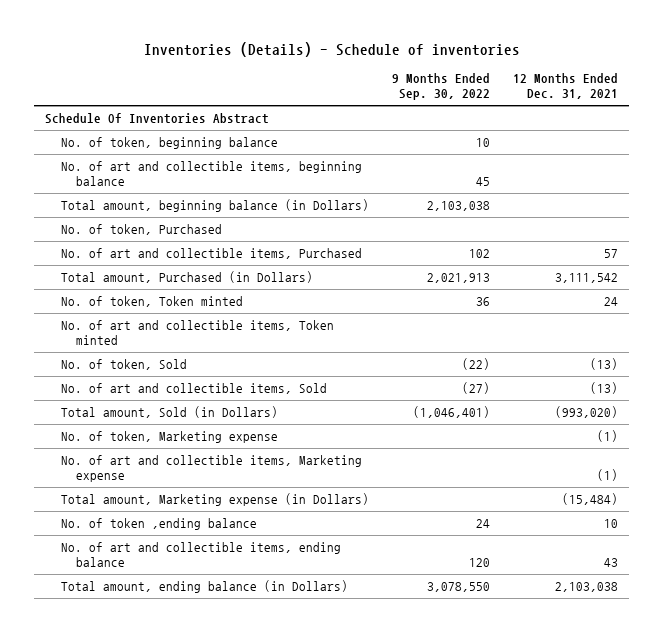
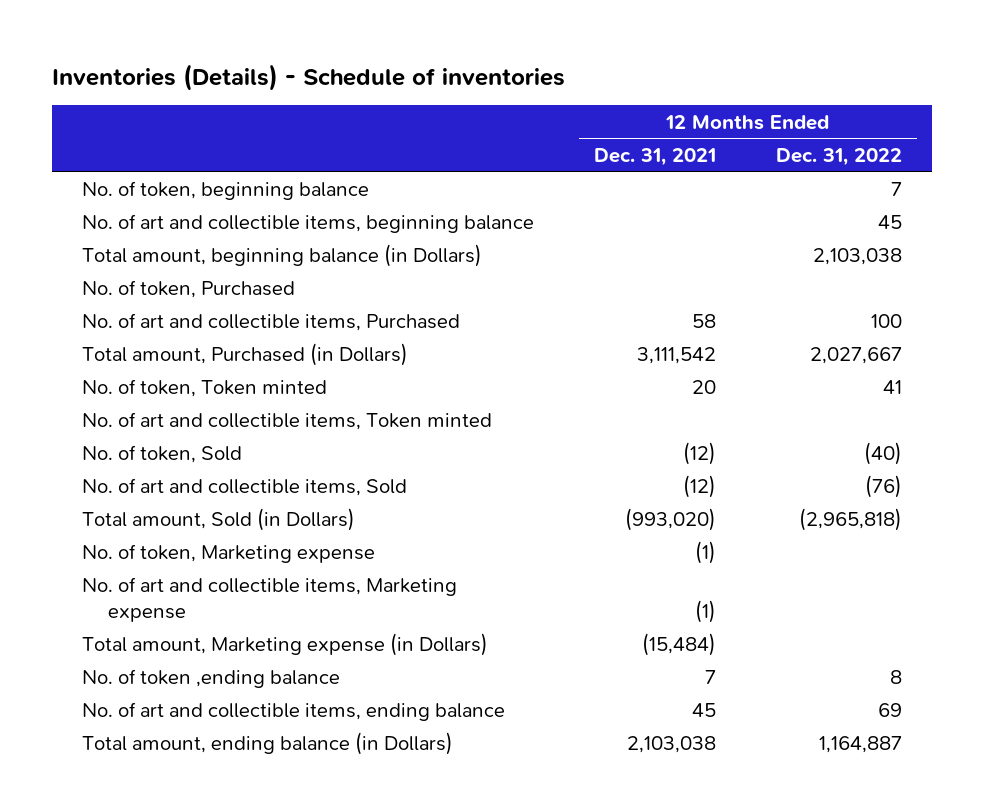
[391,73,490,101] 9 Months Ended Sep. 30, 2022 -> none
none -> [776,147,903,166] Dec. 31, 2022
[45,113,270,125] Schedule Of Inventories Abstract -> none
[603,249,618,259] 57 -> [692,313,717,328] 58
[603,297,618,307] 24 -> [692,379,717,394] 20
[589,358,618,371] (13) -> [683,441,717,465] (12)
[589,382,618,395] (13) -> [683,474,717,498] (12)
[603,519,618,529] 10 -> [705,669,717,684] 7
[603,558,618,568] 43 -> [692,702,717,717] 45

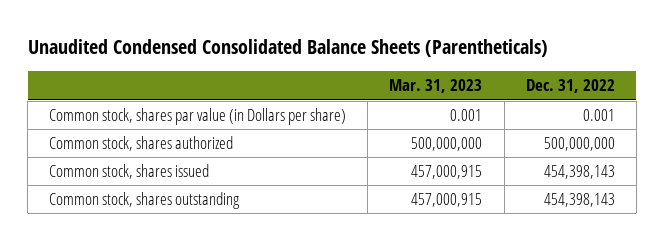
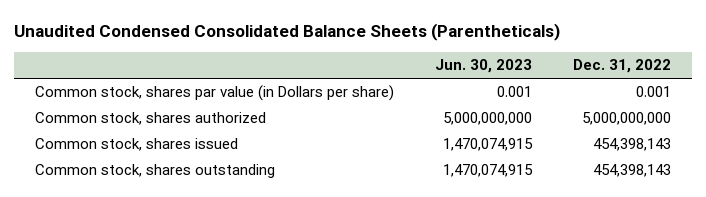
[389,79,483,94] Mar. 31, 2023 -> none
none -> [434,59,532,74] Jun. 30, 2023
[543,137,615,152] 500,000,000 -> [582,112,672,126] 5,000,000,000

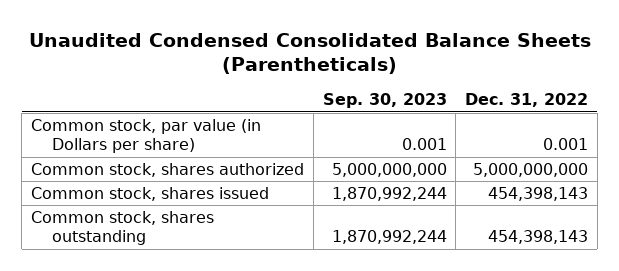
[434,59,532,74] Jun. 30, 2023 -> none
none -> [322,93,447,109] Sep. 30, 2023
[34,85,394,102] Common stock, shares par value (in Dollars per share) -> [31,119,262,154] Common stock, par value (in Dollars per share)

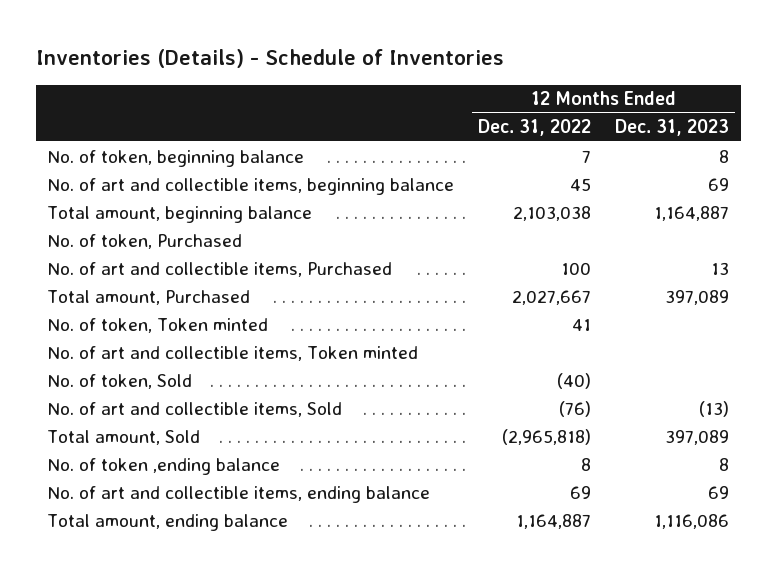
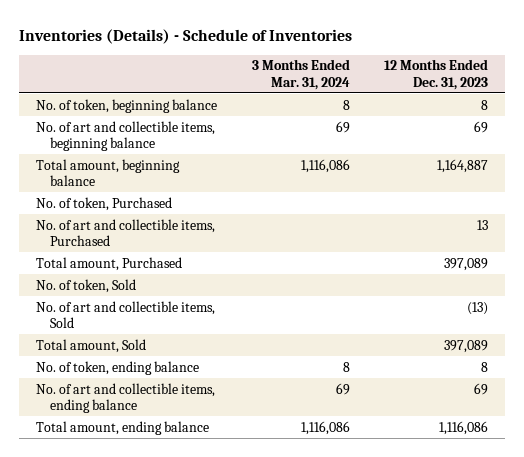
[478,119,592,137] Dec. 31, 2022 -> none
none -> [251,59,350,90] 3 Months Ended Mar. 31, 2024
[47,317,269,333] No. of token, Token minted -> none
[47,345,419,361] No. of art and collectible items, Token minted -> none
[47,457,281,475] No. of token ,ending balance -> [36,360,200,375] No. of token, ending balance

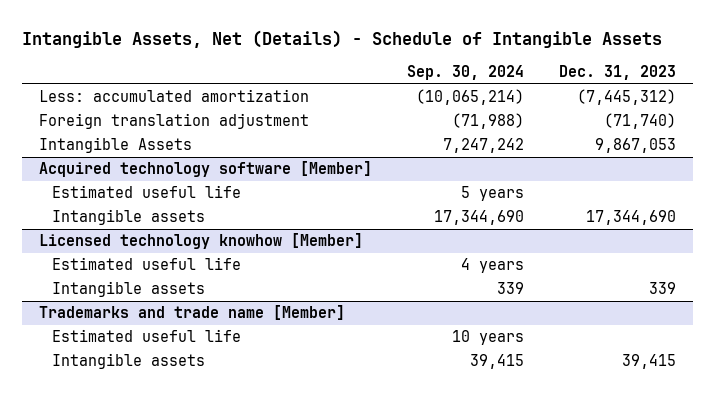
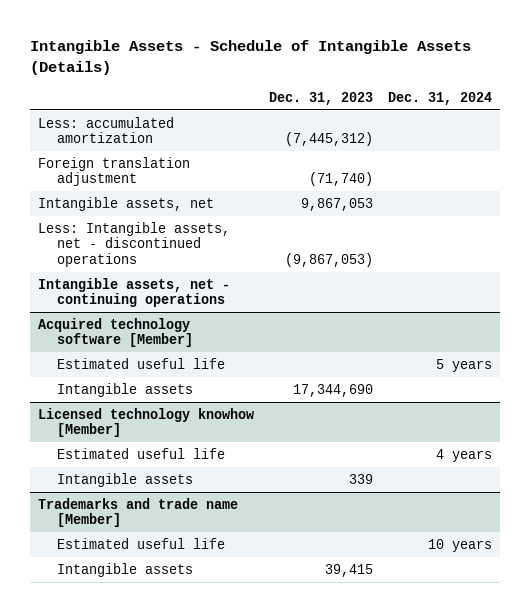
[21,30,662,49] Intangible Assets, Net (Details) - Schedule of Intangible Assets -> [30,40,472,75] Intangible Assets - Schedule of Intangible Assets (Details)
[406,65,524,81] Sep. 30, 2024 -> none
none -> [388,92,493,106] Dec. 31, 2024
[39,137,193,154] Intangible Assets -> [37,196,214,211] Intangible assets, net
none -> [37,221,230,268] Less: Intangible assets, net - discontinued operations
none -> [37,277,230,308] Intangible assets, net - continuing operations

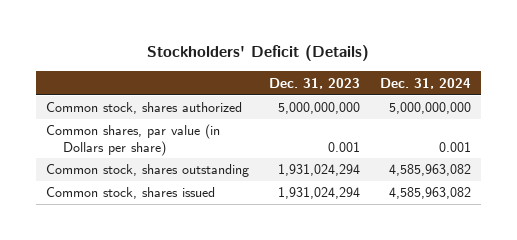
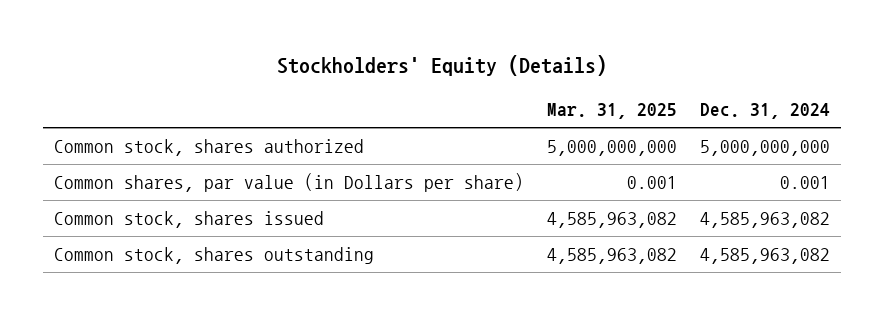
[147,45,370,62] Stockholders' Deficit (Details) -> [276,55,607,77] Stockholders' Equity (Details)
[268,77,360,89] Dec. 31, 2023 -> none
none -> [546,103,677,120] Mar. 31, 2025
[45,164,249,178] Common stock, shares outstanding -> [54,246,375,264] Common stock, shares outstanding

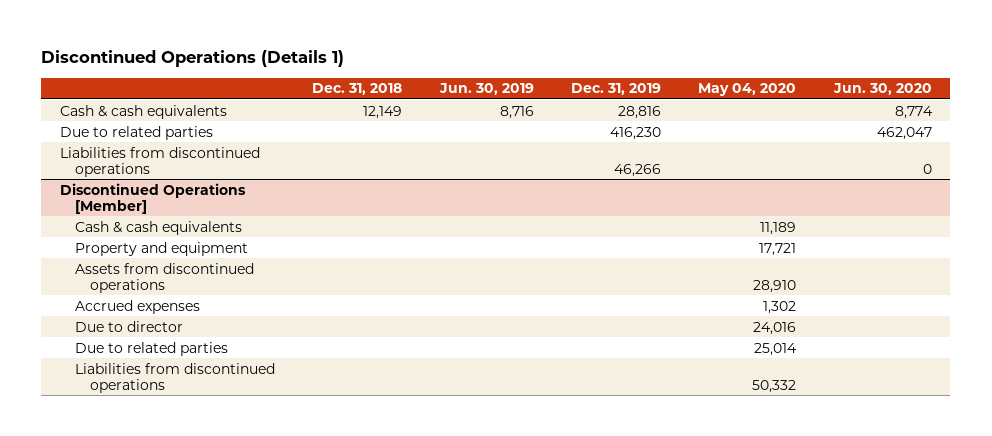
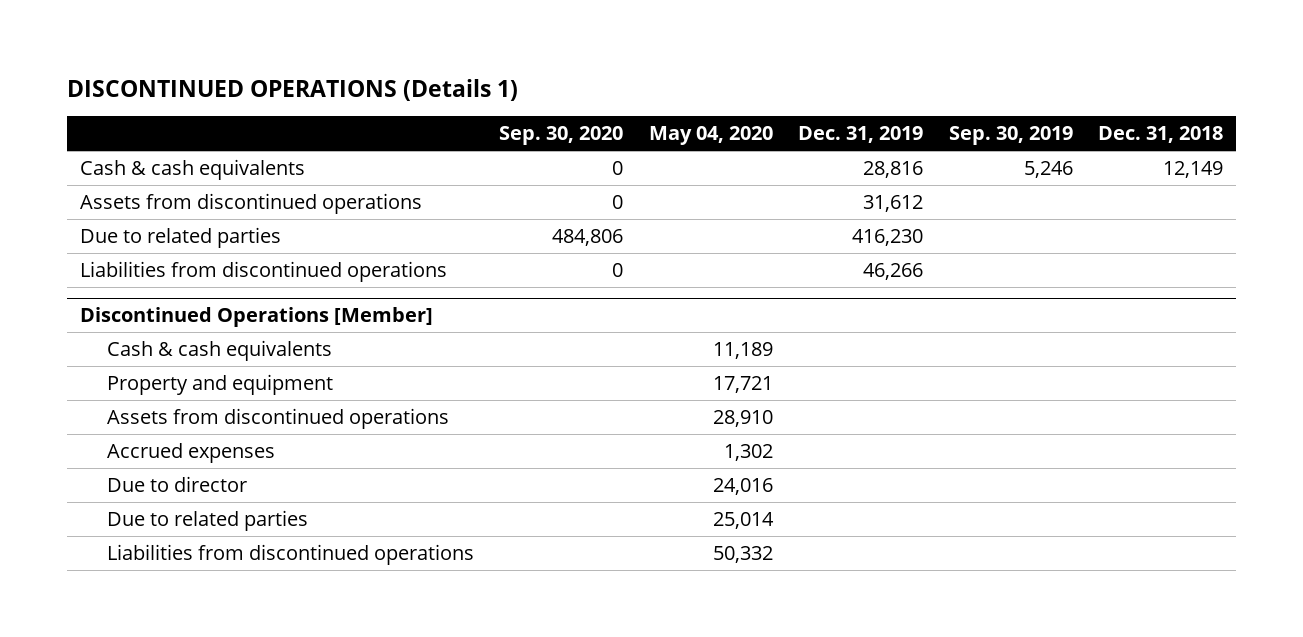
[41,50,345,68] Discontinued Operations (Details 1) -> [66,78,518,101] DISCONTINUED OPERATIONS (Details 1)
[438,83,534,96] Jun. 30, 2019 -> none
[832,83,932,96] Jun. 30, 2020 -> none
none -> [499,126,624,146] Sep. 30, 2020
none -> [948,126,1073,146] Sep. 30, 2019
none -> [79,192,422,214] Assets from discontinued operations

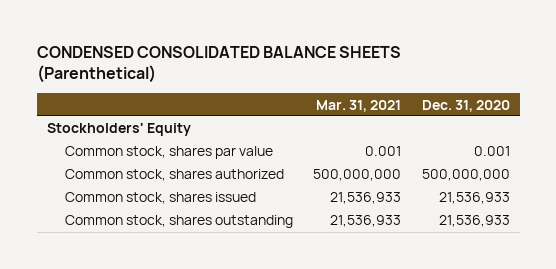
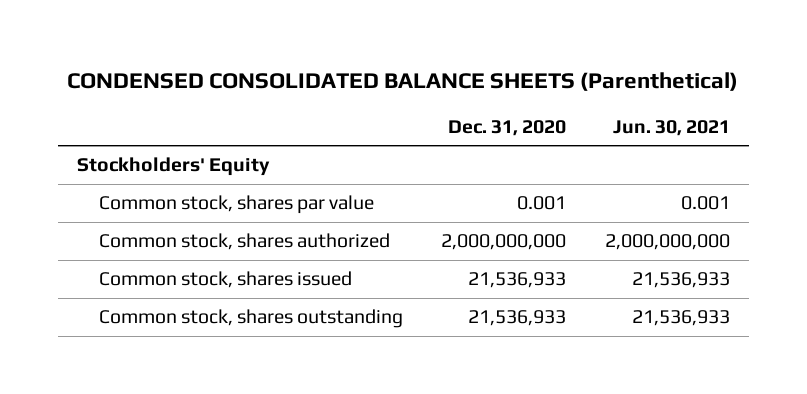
[316,99,402,112] Mar. 31, 2021 -> none
none -> [612,119,730,136] Jun. 30, 2021
[421,169,510,182] 500,000,000 -> [441,234,567,251] 2,000,000,000

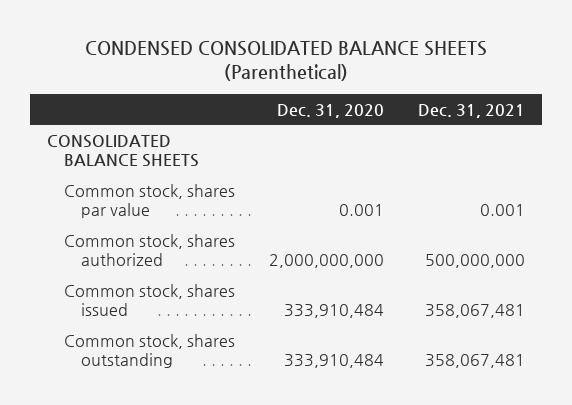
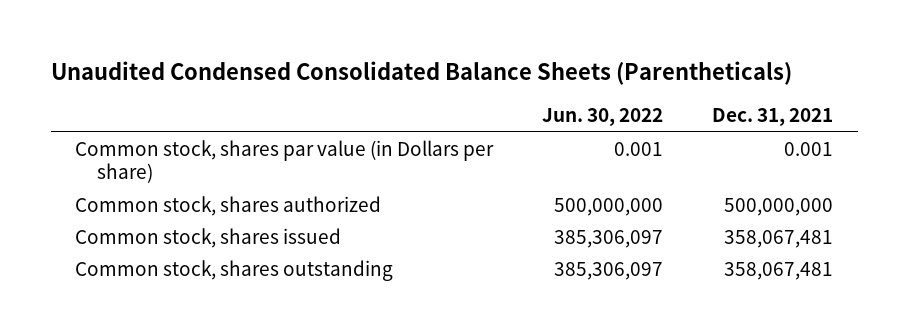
[85,41,488,82] CONDENSED CONSOLIDATED BALANCE SHEETS (Parenthetical) -> [50,61,792,86] Unaudited Condensed Consolidated Balance Sheets (Parentheticals)
[277,103,385,118] Dec. 31, 2020 -> none
none -> [542,108,664,127] Jun. 30, 2022
[46,134,199,167] CONSOLIDATED BALANCE SHEETS -> none
[63,183,235,218] Common stock, shares par value -> [75,140,495,184] Common stock, shares par value (in Dollars per share)

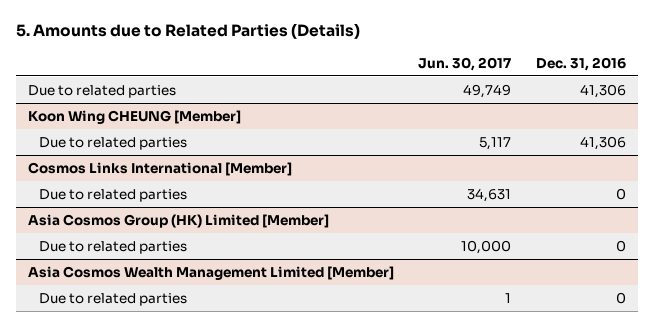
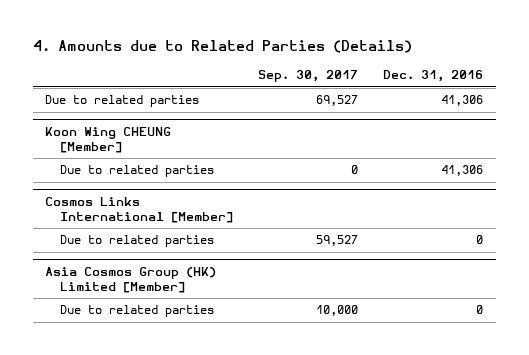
[15,23,360,40] 5. Amounts due to Related Parties (Details) -> [32,39,412,53] 4. Amounts due to Related Parties (Details)
[418,56,512,71] Jun. 30, 2017 -> none
none -> [258,70,359,83] Sep. 30, 2017
[27,265,394,280] Asia Cosmos Wealth Management Limited [Member] -> none
[39,292,188,306] Due to related parties -> none

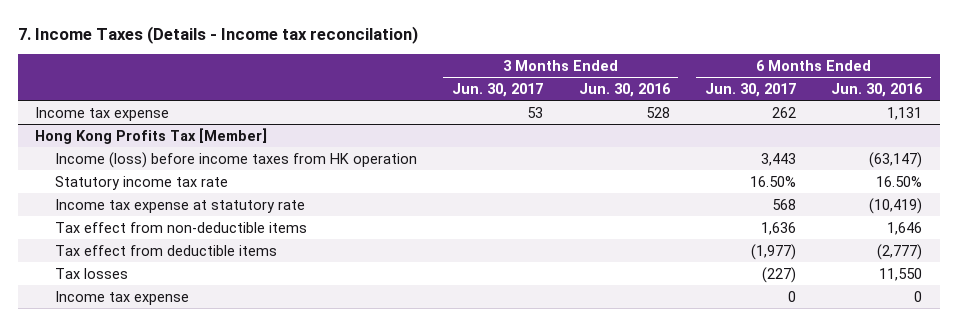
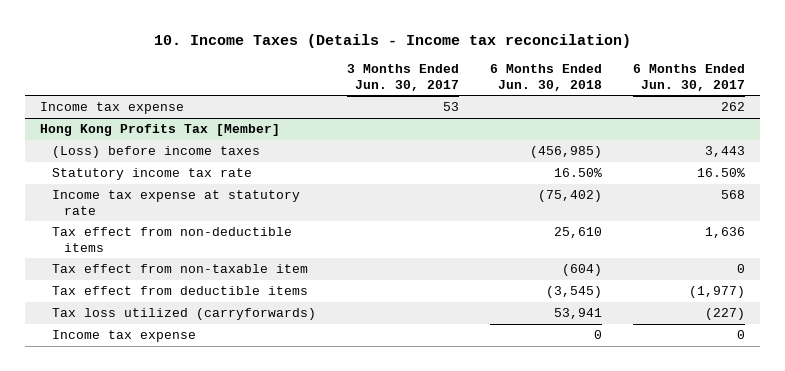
[17,26,418,45] 7. Income Taxes (Details - Income tax reconcilation) -> [153,34,631,49] 10. Income Taxes (Details - Income tax reconcilation)
[578,82,671,97] Jun. 30, 2016 -> none
[831,82,924,97] Jun. 30, 2016 -> none
none -> [489,64,602,91] 6 Months Ended Jun. 30, 2018
[55,151,418,168] Income (loss) before income taxes from HK operation -> [52,146,261,159] (Loss) before income taxes
none -> [52,264,309,274] Tax effect from non-taxable item
[55,267,129,279] Tax losses -> [52,308,317,321] Tax loss utilized (carryforwards)

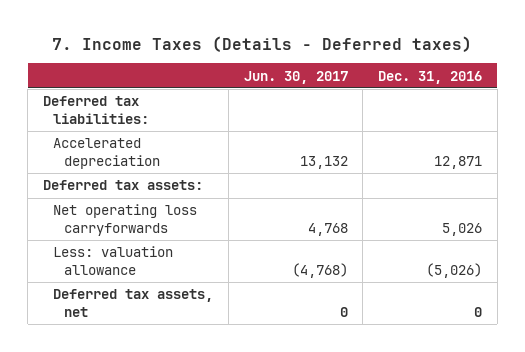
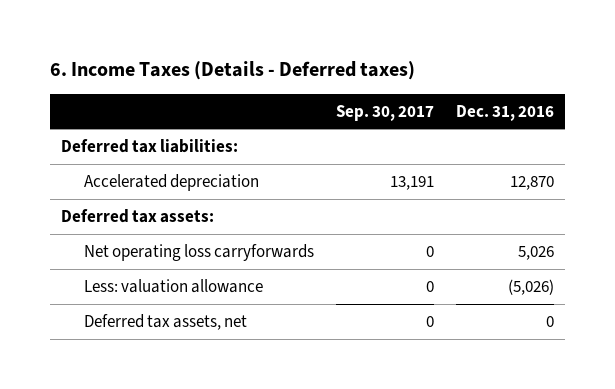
[52,35,473,52] 7. Income Taxes (Details - Deferred taxes) -> [49,61,415,81] 6. Income Taxes (Details - Deferred taxes)
[243,70,348,84] Jun. 30, 2017 -> none
none -> [336,104,435,121] Sep. 30, 2017
[433,155,482,169] 12,871 -> [510,176,555,191] 12,870

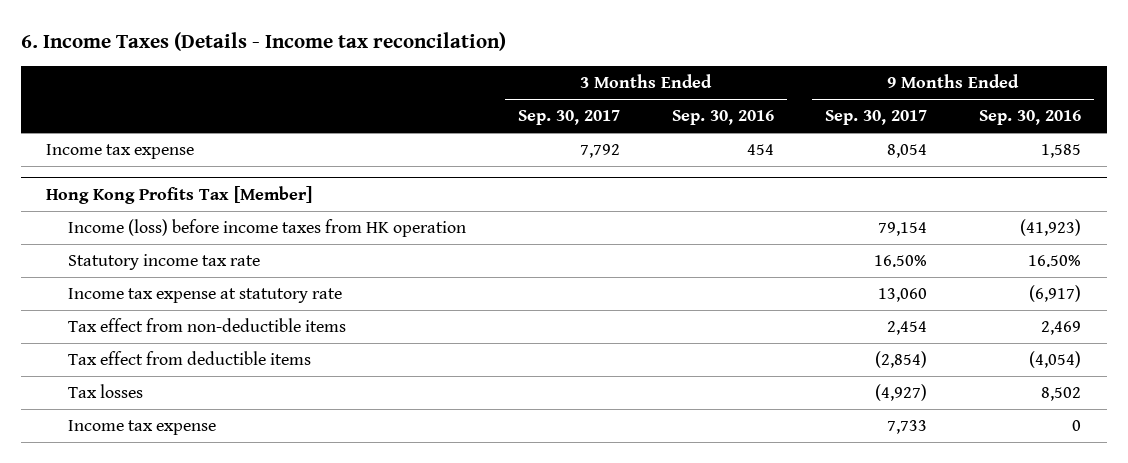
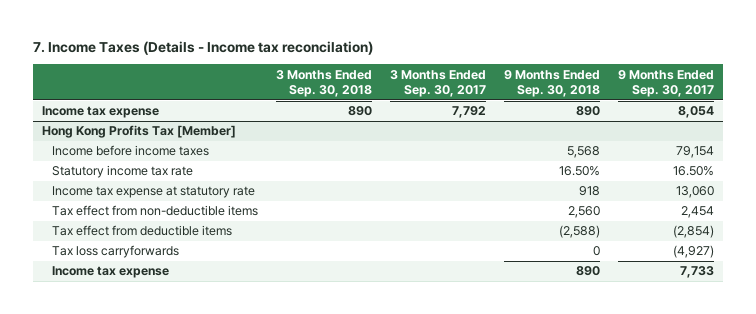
[20,32,506,52] 6. Income Taxes (Details - Income tax reconcilation) -> [32,41,373,56] 7. Income Taxes (Details - Income tax reconcilation)
[671,110,774,126] Sep. 30, 2016 -> none
[979,110,1082,126] Sep. 30, 2016 -> none
none -> [275,69,372,98] 3 Months Ended Sep. 30, 2018
none -> [503,69,600,98] 9 Months Ended Sep. 30, 2018
[67,219,466,238] Income (loss) before income taxes from HK operation -> [51,145,209,157] Income before income taxes
[67,384,143,399] Tax losses -> [51,245,179,259] Tax loss carryforwards

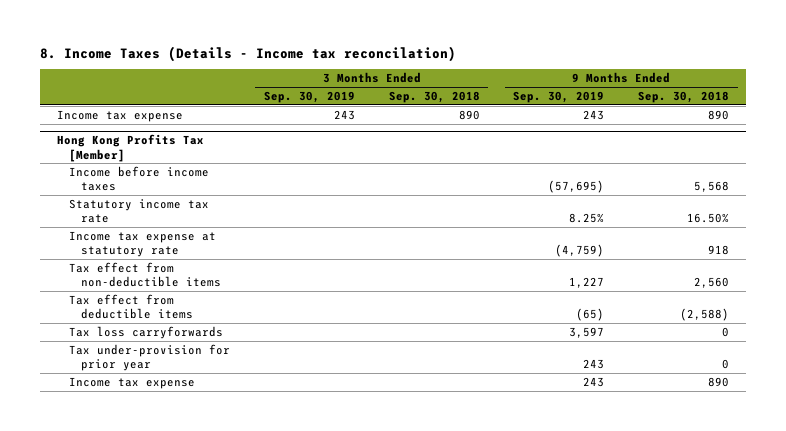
[32,41,373,56] 7. Income Taxes (Details - Income tax reconcilation) -> [39,45,456,62] 8. Income Taxes (Details - Income tax reconcilation)
[389,69,486,98] 3 Months Ended Sep. 30, 2017 -> none
[617,69,714,98] 9 Months Ended Sep. 30, 2017 -> none
none -> [263,91,355,104] Sep. 30, 2019
none -> [513,91,605,104] Sep. 30, 2019
none -> [68,343,230,372] Tax under-provision for prior year

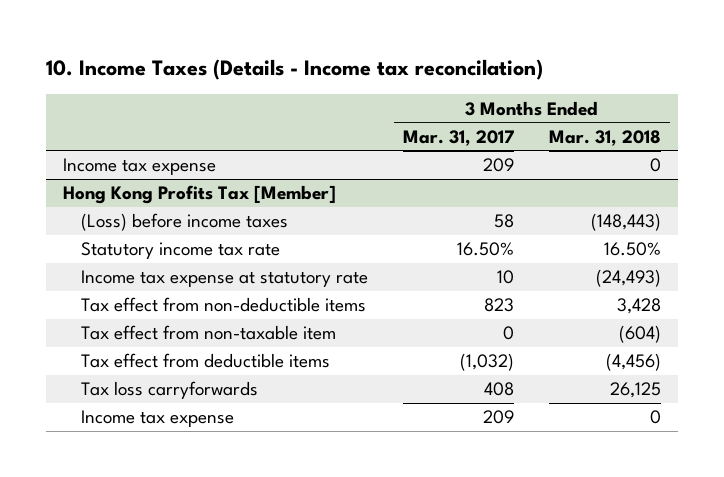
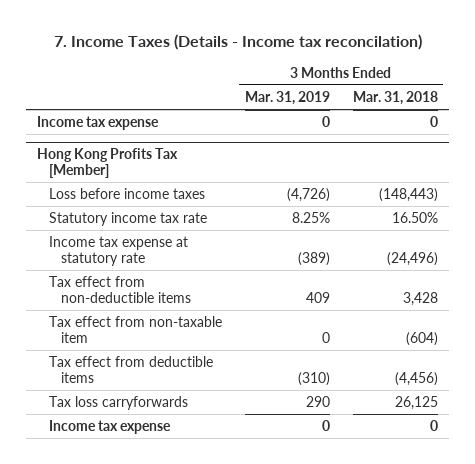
[45,59,543,81] 10. Income Taxes (Details - Income tax reconcilation) -> [53,34,422,51] 7. Income Taxes (Details - Income tax reconcilation)
[402,129,514,146] Mar. 31, 2017 -> none
none -> [244,90,330,105] Mar. 31, 2019
[80,213,288,232] (Loss) before income taxes -> [49,187,206,199] Loss before income taxes
[595,269,661,288] (24,493) -> [386,252,438,267] (24,496)

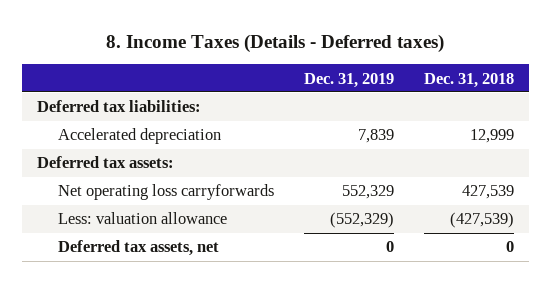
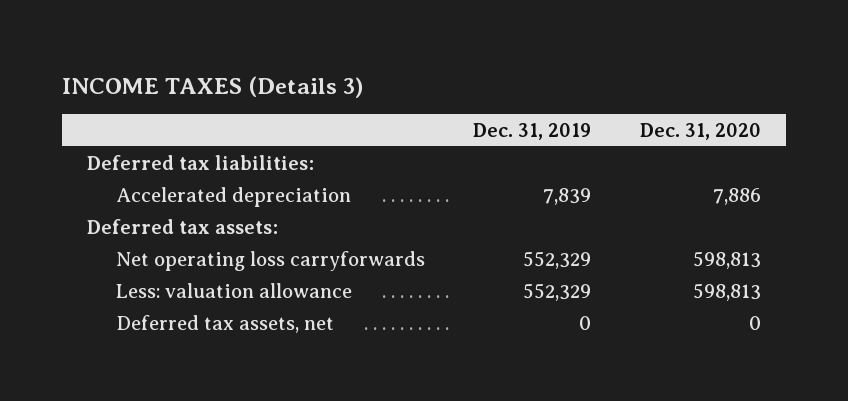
[106,33,445,53] 8. Income Taxes (Details - Deferred taxes) -> [62,75,364,98] INCOME TAXES (Details 3)
[424,72,515,88] Dec. 31, 2018 -> none
none -> [640,122,762,140] Dec. 31, 2020
[329,212,394,229] (552,329) -> [523,282,592,301] 552,329

